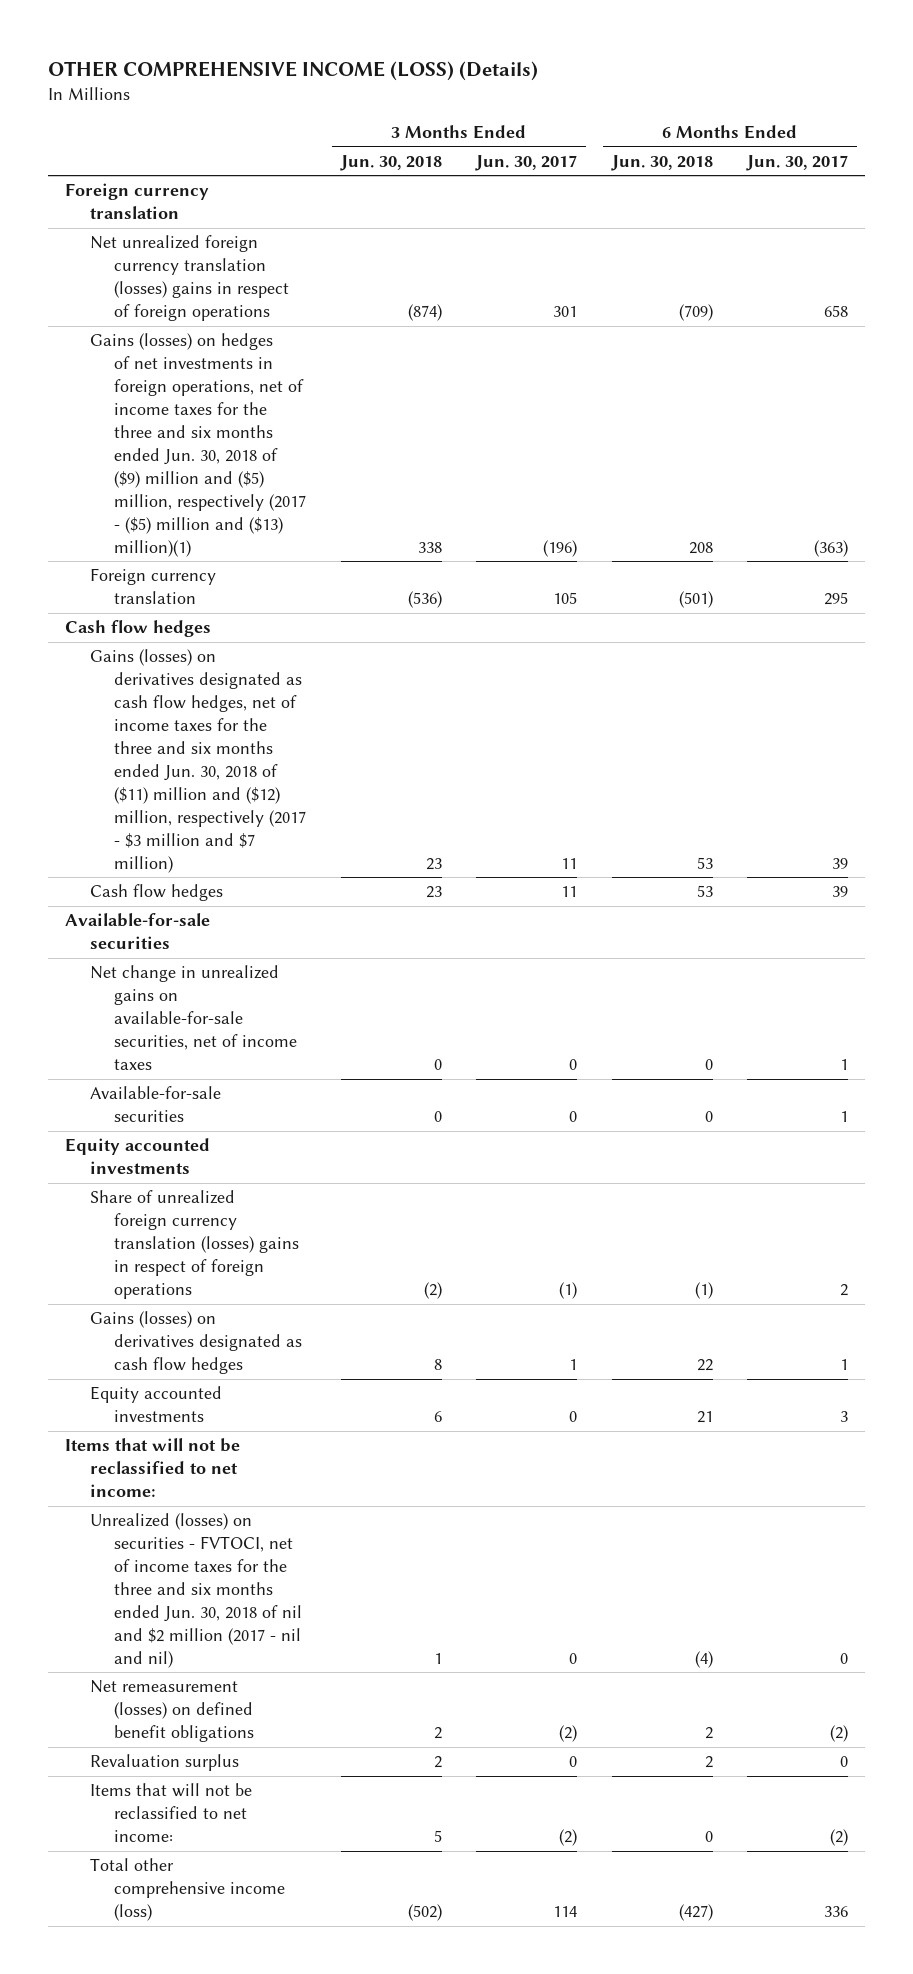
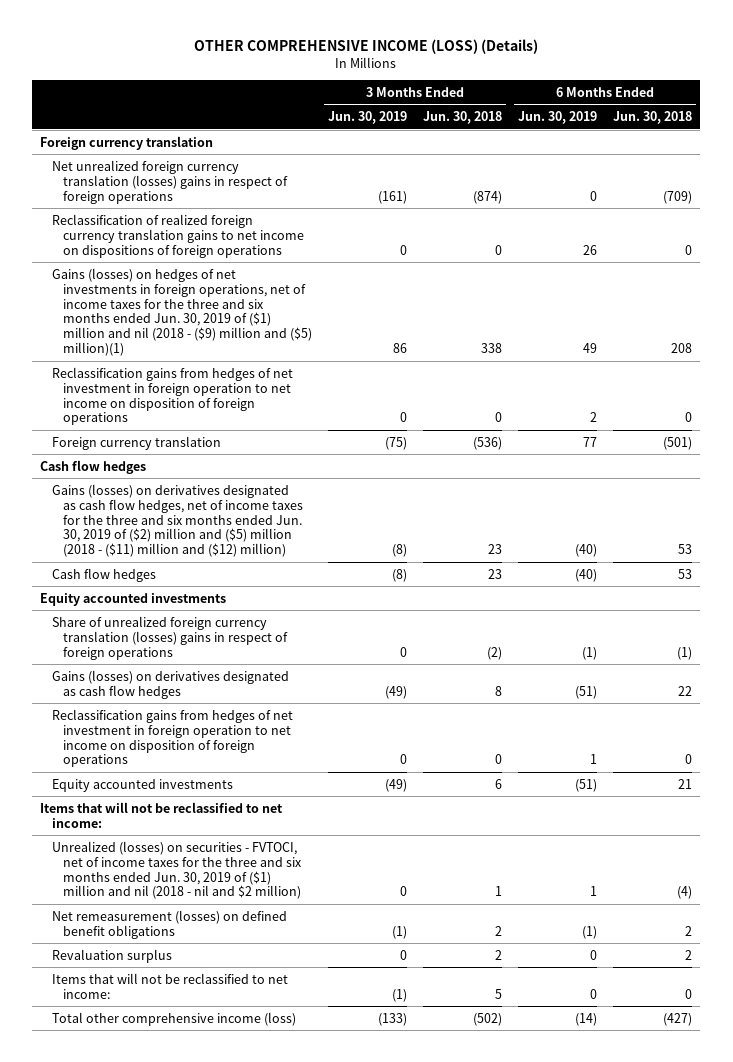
[475,154,578,171] Jun. 30, 2017 -> none
[746,154,849,171] Jun. 30, 2017 -> none
none -> [328,110,408,124] Jun. 30, 2019
none -> [518,110,598,124] Jun. 30, 2019
none -> [51,213,305,258] Reclassification of realized foreign currency translation gains to net income on dispositions of foreign operations
[89,333,307,557] Gains (losses) on hedges of net investments in foreign operations, net of income taxes for the three and six months ended Jun. 30, 2018 of ($9) million and ($5) million, respectively (2017 - ($5) million and ($13) million)(1) -> [51,267,313,357] Gains (losses) on hedges of net investments in foreign operations, net of income taxes for the three and six months ended Jun. 30, 2019 of ($1) million and nil (2018 - ($9) million and ($5) million)(1)
none -> [51,366,293,426] Reclassification gains from hedges of net investment in foreign operation to net income on disposition of foreign operations
[89,649,307,873] Gains (losses) on derivatives designated as cash flow hedges, net of income taxes for the three and six months ended Jun. 30, 2018 of ($11) million and ($12) million, respectively (2017 - $3 million and $7 million) -> [51,483,304,558] Gains (losses) on derivatives designated as cash flow hedges, net of income taxes for the three and six months ended Jun. 30, 2019 of ($2) million and ($5) million (2018 - ($11) million and ($12) million)
[64,913,210,950] Available-for-sale securities -> none
[89,965,298,1071] Net change in unrealized gains on available-for-sale securities, net of income taxes -> none
[89,1086,221,1123] Available-for-sale securities -> none
none -> [51,708,293,768] Reclassification gains from hedges of net investment in foreign operation to net income on disposition of foreign operations
[89,1513,303,1668] Unrealized (losses) on securities - FVTOCI, net of income taxes for the three and six months ended Jun. 30, 2018 of nil and $2 million (2017 - nil and nil) -> [51,840,303,900] Unrealized (losses) on securities - FVTOCI, net of income taxes for the three and six months ended Jun. 30, 2019 of ($1) million and nil (2018 - nil and $2 million)

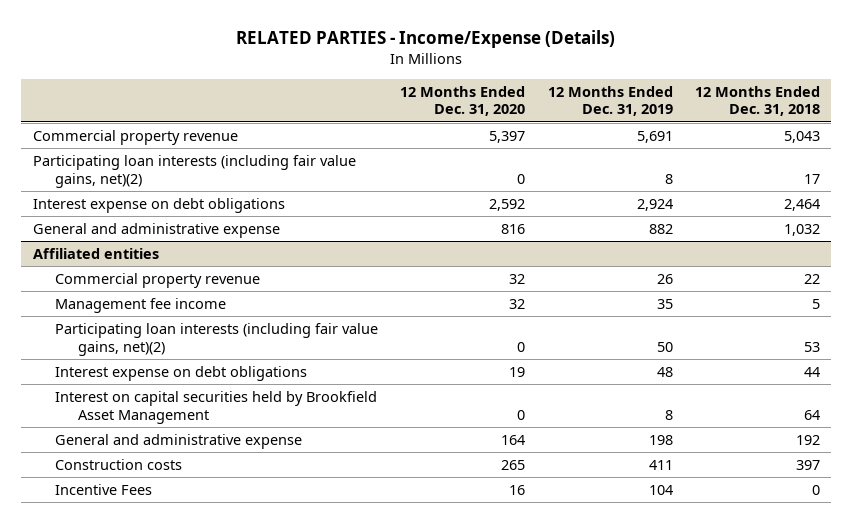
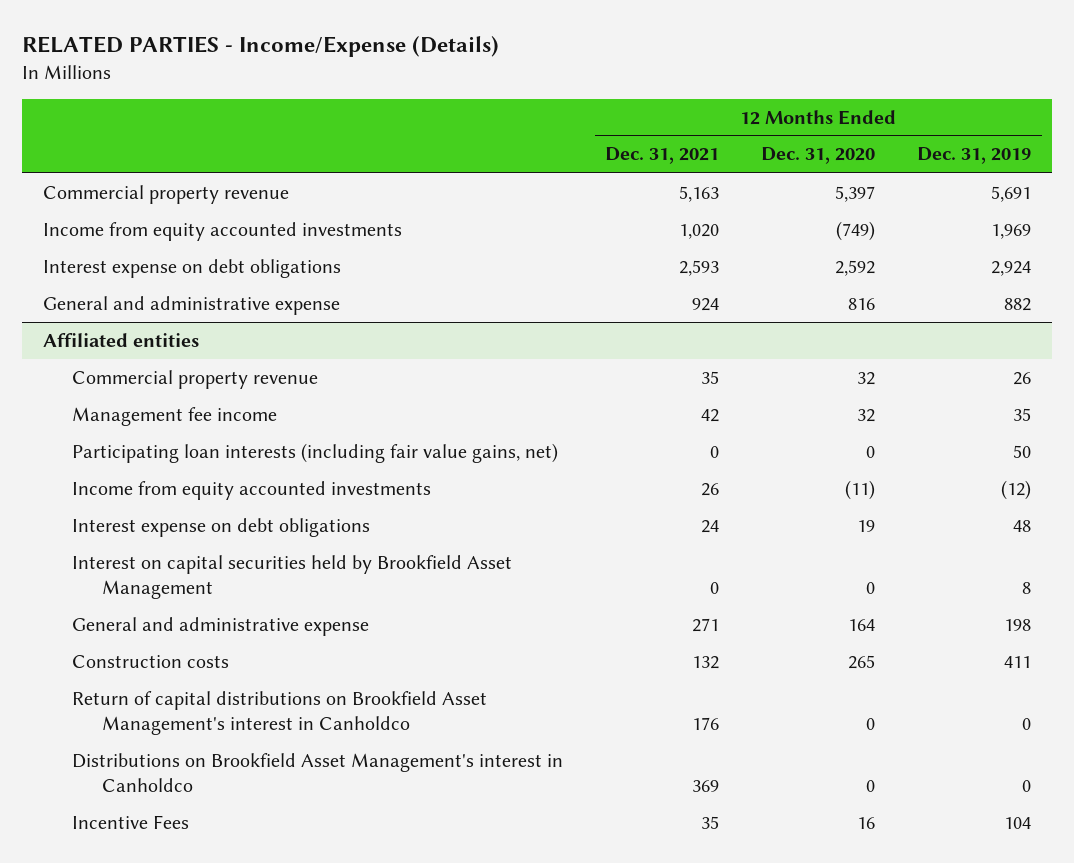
[695,85,821,117] 12 Months Ended Dec. 31, 2018 -> none
none -> [605,147,720,165] Dec. 31, 2021
[32,154,356,188] Participating loan interests (including fair value gains, net)(2) -> none
none -> [42,221,402,241] Income from equity accounted investments
[55,322,379,356] Participating loan interests (including fair value gains, net)(2) -> [72,442,559,463] Participating loan interests (including fair value gains, net)
none -> [72,480,432,500] Income from equity accounted investments
none -> [72,690,488,736] Return of capital distributions on Brookfield Asset Management's interest in Canholdco
none -> [72,752,564,793] Distributions on Brookfield Asset Management's interest in Canholdco

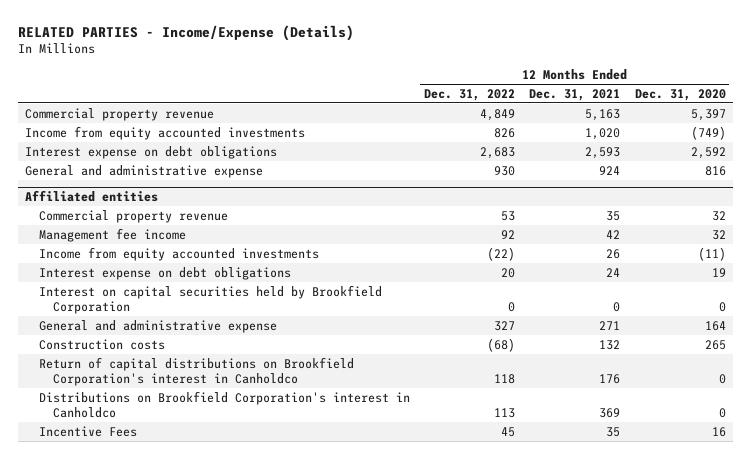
[917,147,1032,165] Dec. 31, 2019 -> none
none -> [424,88,516,101] Dec. 31, 2022
[72,442,559,463] Participating loan interests (including fair value gains, net) -> none
[72,554,513,600] Interest on capital securities held by Brookfield Asset Management -> [38,284,382,314] Interest on capital securities held by Brookfield Corporation
[72,690,488,736] Return of capital distributions on Brookfield Asset Management's interest in Canholdco -> [38,356,354,386] Return of capital distributions on Brookfield Corporation's interest in Canholdco
[72,752,564,793] Distributions on Brookfield Asset Management's interest in Canholdco -> [38,390,410,418] Distributions on Brookfield Corporation's interest in Canholdco

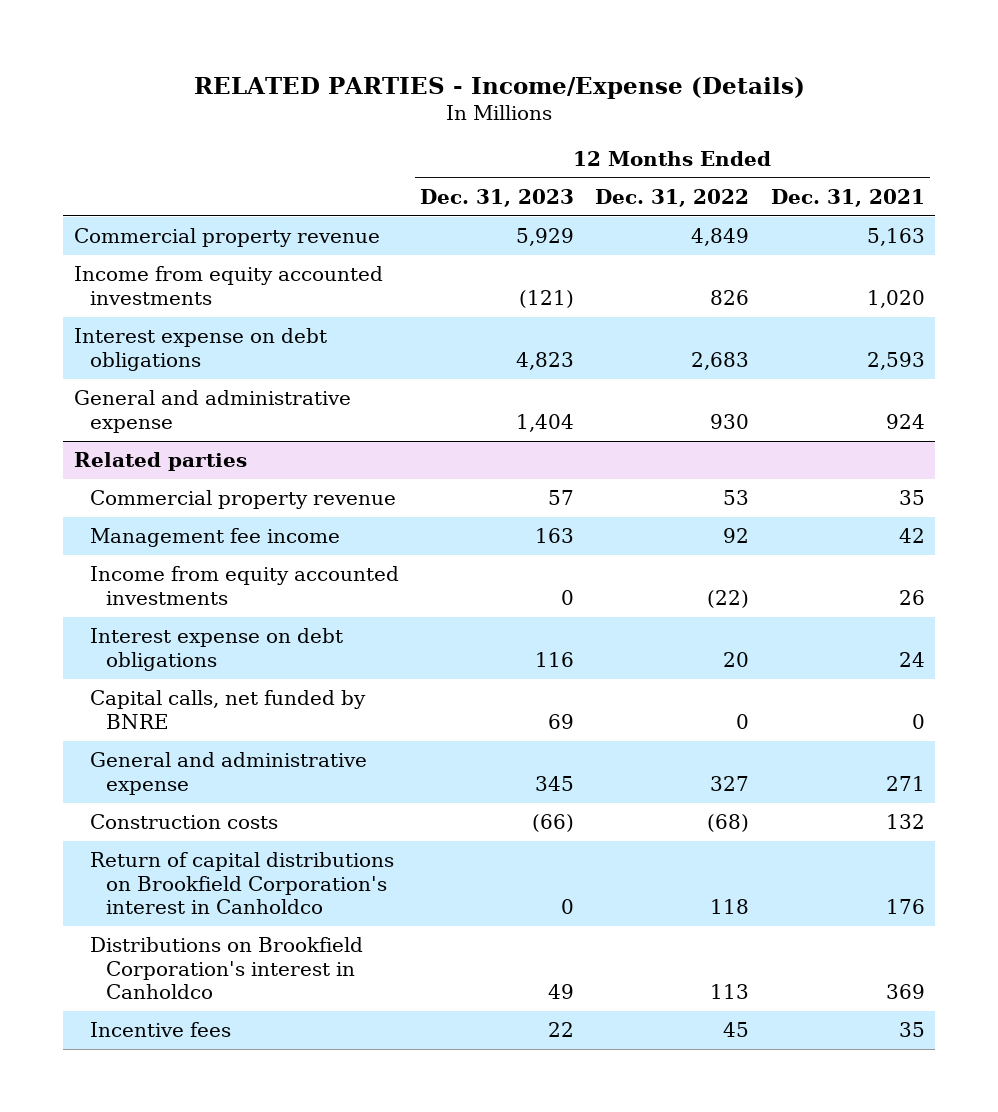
[634,88,726,101] Dec. 31, 2020 -> none
none -> [420,188,575,207] Dec. 31, 2023
[24,190,158,203] Affiliated entities -> [73,452,247,472] Related parties
[38,284,382,314] Interest on capital securities held by Brookfield Corporation -> none
none -> [89,690,366,729] Capital calls, net funded by BNRE
[38,425,137,437] Incentive Fees -> [89,1022,231,1038] Incentive fees

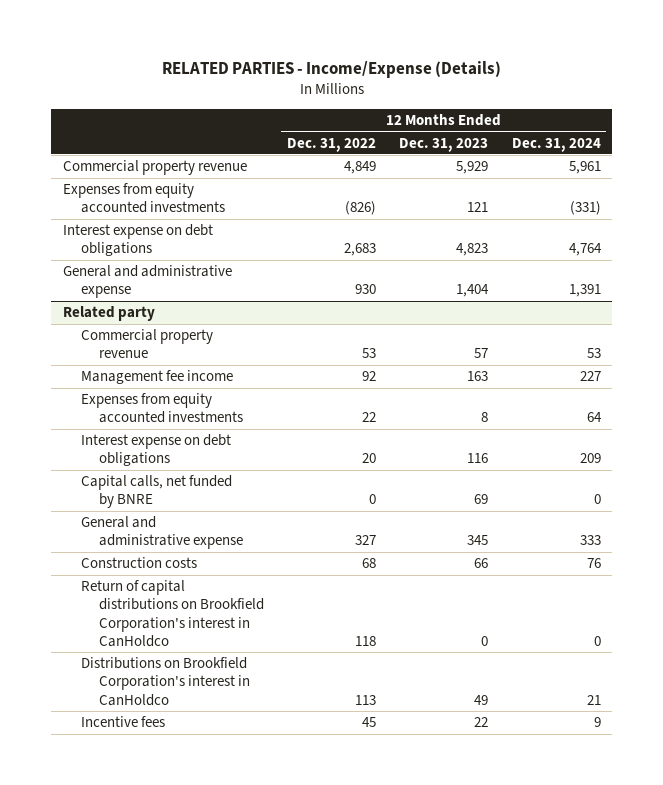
[770,188,925,207] Dec. 31, 2021 -> none
none -> [511,137,601,152] Dec. 31, 2024
[73,266,383,305] Income from equity accounted investments -> [62,183,225,214] Expenses from equity accounted investments
[519,289,575,308] (121) -> [467,202,489,213] 121
[710,289,750,305] 826 -> [345,201,377,216] (826)
[73,452,247,472] Related parties -> [62,306,155,322] Related party
[89,566,399,605] Income from equity accounted investments -> [80,393,244,424] Expenses from equity accounted investments
[561,589,575,605] 0 -> [481,412,489,423] 8
[707,589,750,608] (22) -> [362,412,377,423] 22
[532,814,575,833] (66) -> [474,558,489,569] 66
[707,814,750,833] (68) -> [362,558,377,569] 68
[89,852,394,915] Return of capital distributions on Brookfield Corporation's interest in Canholdco -> [80,580,265,647] Return of capital distributions on Brookfield Corporation's interest in CanHoldco
[89,937,363,1000] Distributions on Brookfield Corporation's interest in Canholdco -> [80,657,251,706] Distributions on Brookfield Corporation's interest in CanHoldco

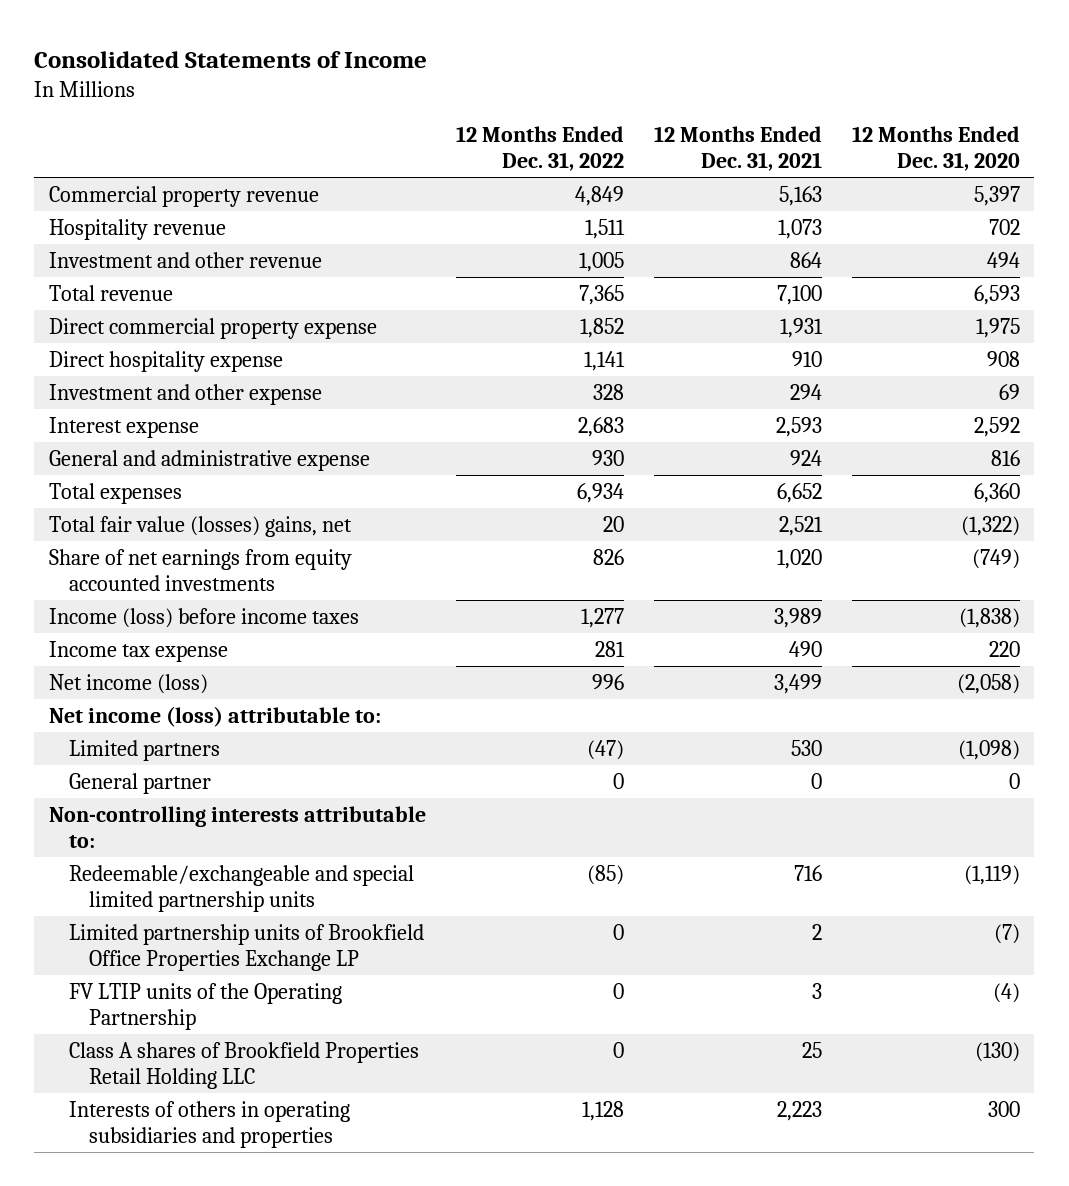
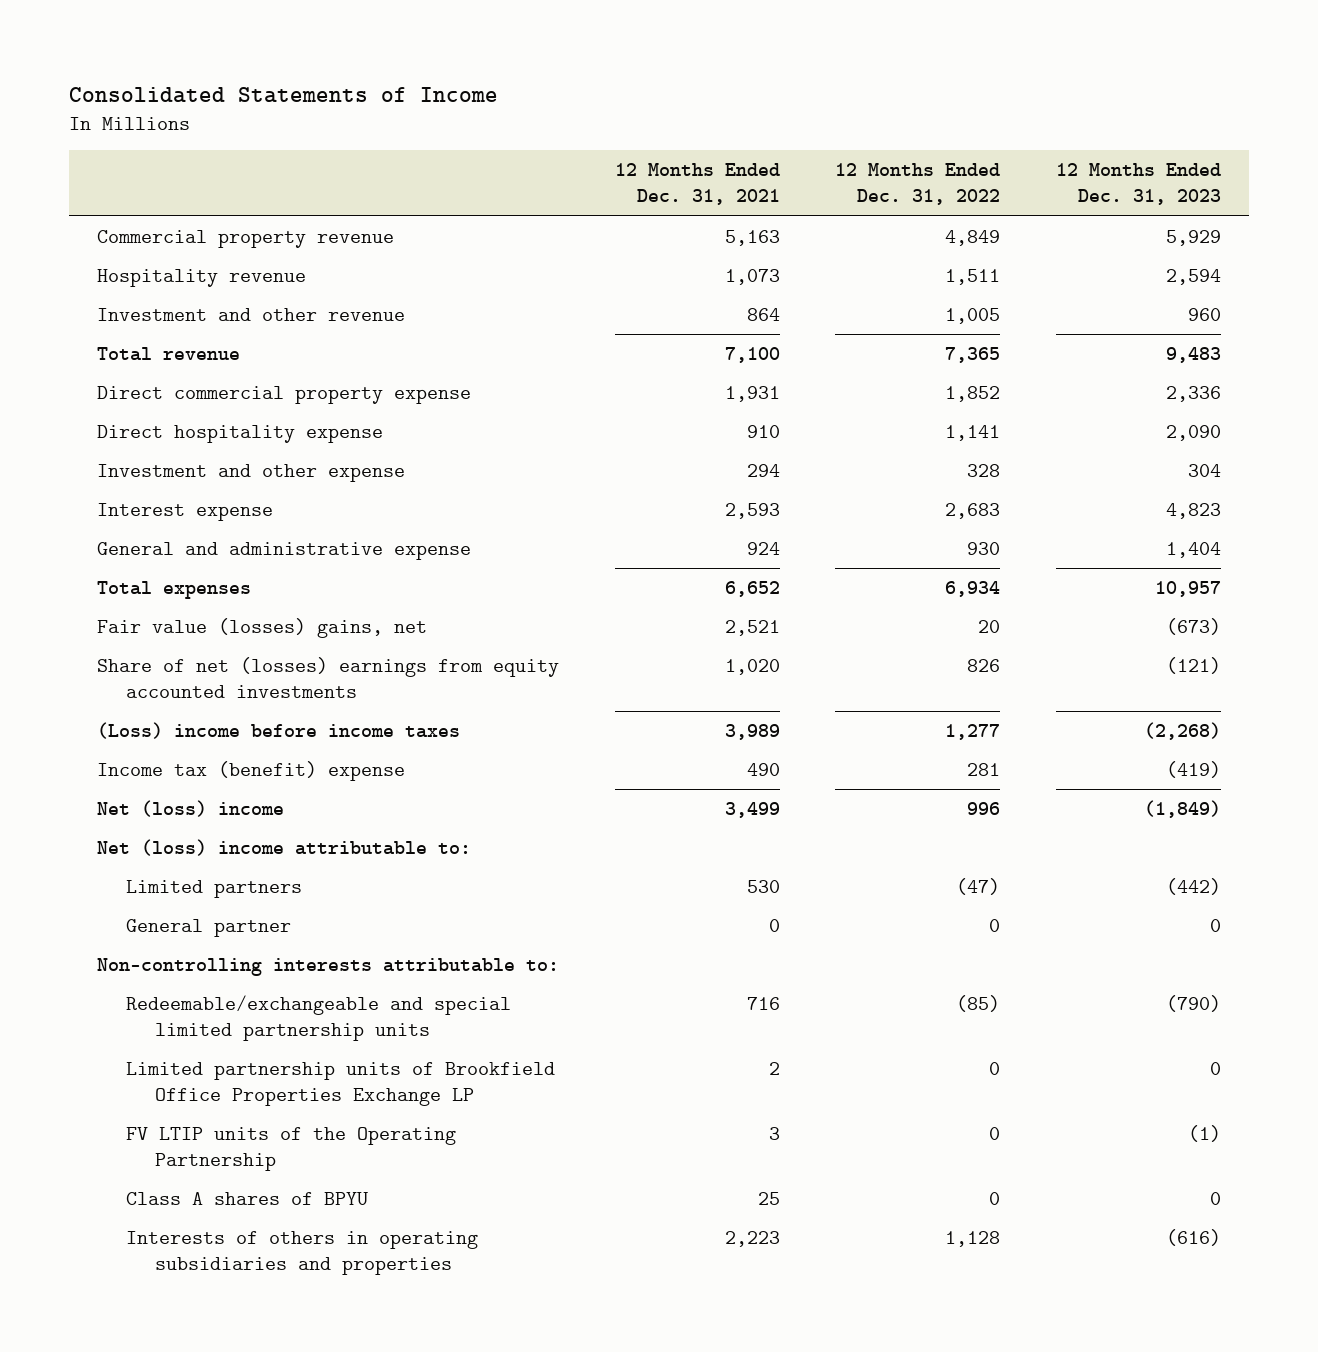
[851,126,1020,172] 12 Months Ended Dec. 31, 2020 -> none
none -> [1056,163,1222,206] 12 Months Ended Dec. 31, 2023
[49,515,353,537] Total fair value (losses) gains, net -> [97,617,428,638] Fair value (losses) gains, net
[49,548,353,591] Share of net earnings from equity accounted investments -> [97,656,560,698] Share of net (losses) earnings from equity accounted investments
[49,607,360,628] Income (loss) before income taxes -> [97,721,461,739] (Loss) income before income taxes
[49,640,229,662] Income tax expense -> [97,760,406,781] Income tax (benefit) expense
[49,673,209,694] Net income (loss) -> [97,799,285,817] Net (loss) income
[49,705,382,727] Net income (loss) attributable to: -> [97,838,472,856] Net (loss) income attributable to:
[68,1041,419,1089] Class A shares of Brookfield Properties Retail Holding LLC -> [126,1191,369,1205] Class A shares of BPYU

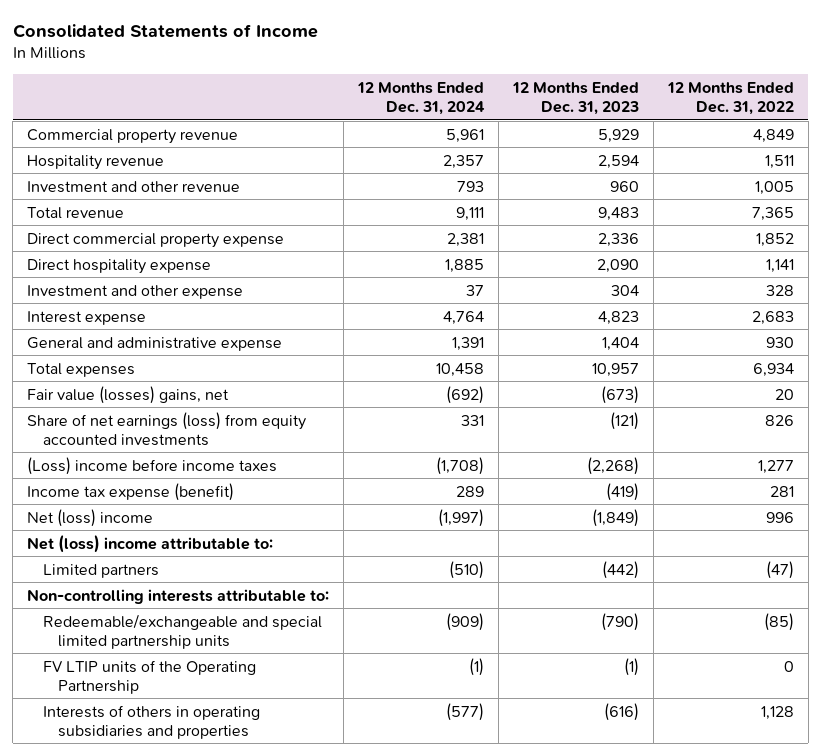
[614,163,780,206] 12 Months Ended Dec. 31, 2021 -> none
none -> [357,81,486,115] 12 Months Ended Dec. 31, 2024
[97,656,560,698] Share of net (losses) earnings from equity accounted investments -> [27,411,307,446] Share of net earnings (loss) from equity accounted investments
[97,760,406,781] Income tax (benefit) expense -> [27,482,235,501] Income tax expense (benefit)
[126,918,292,937] General partner -> none
[126,1061,556,1106] Limited partnership units of Brookfield Office Properties Exchange LP -> none
[126,1191,369,1205] Class A shares of BPYU -> none

